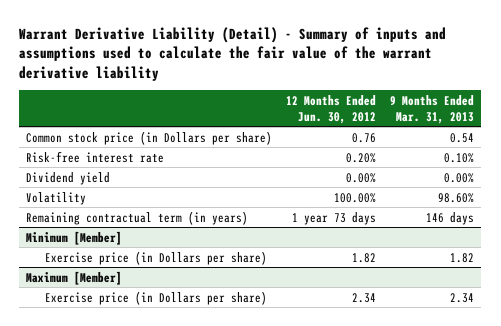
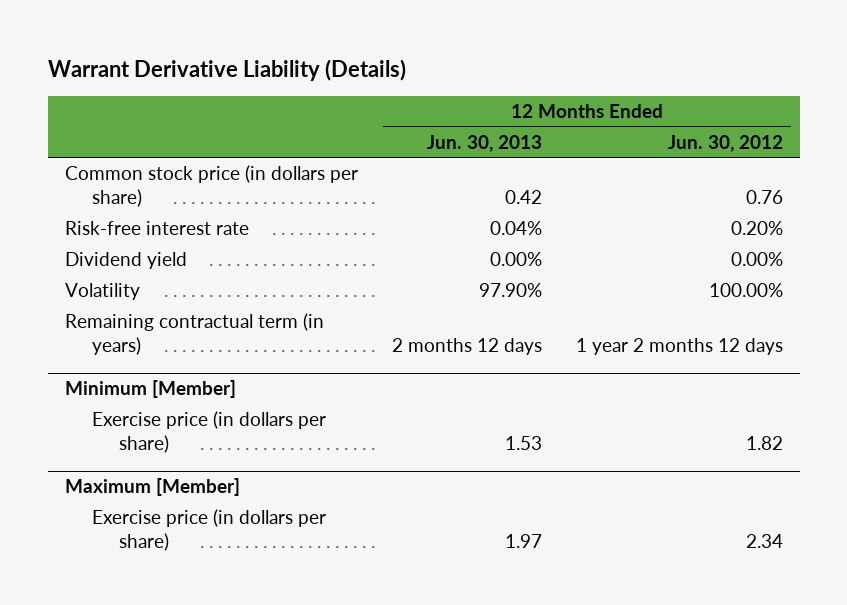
[19,26,447,81] Warrant Derivative Liability (Detail) - Summary of inputs and assumptions used to calculate the fair value of the warrant derivative liability -> [47,59,406,82] Warrant Derivative Liability (Details)
[390,94,475,124] 9 Months Ended Mar. 31, 2013 -> none
none -> [426,134,542,152] Jun. 30, 2013
[26,130,273,145] Common stock price (in Dollars per share) -> [64,165,358,208] Common stock price (in dollars per share)
[292,211,377,225] 1 year 73 days -> [575,338,783,356] 1 year 2 months 12 days
[45,250,268,265] Exercise price (in Dollars per share) -> [91,411,326,454] Exercise price (in dollars per share)
[45,290,268,305] Exercise price (in Dollars per share) -> [91,509,326,552] Exercise price (in dollars per share)

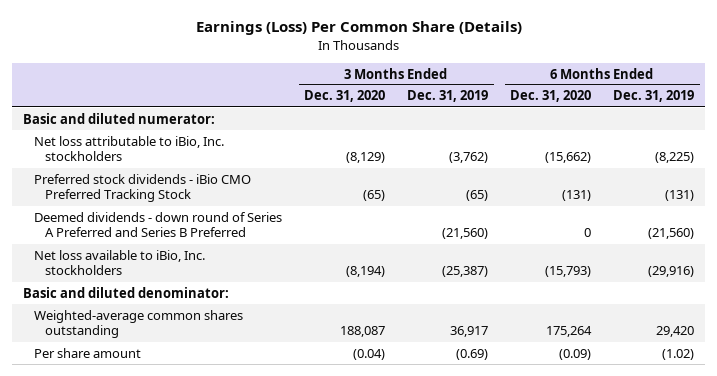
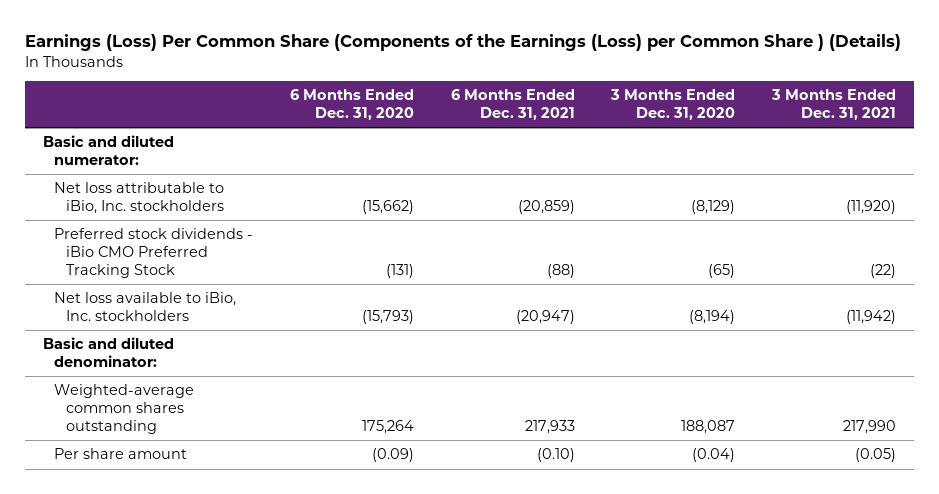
[195,21,522,36] Earnings (Loss) Per Common Share (Details) -> [24,34,901,52] Earnings (Loss) Per Common Share (Components of the Earnings (Loss) per Common Share ) (Details)
[407,90,489,103] Dec. 31, 2019 -> none
[613,90,695,103] Dec. 31, 2019 -> none
none -> [450,89,575,121] 6 Months Ended Dec. 31, 2021
none -> [770,89,896,121] 3 Months Ended Dec. 31, 2021
[34,211,283,238] Deemed dividends - down round of Series A Preferred and Series B Preferred -> none

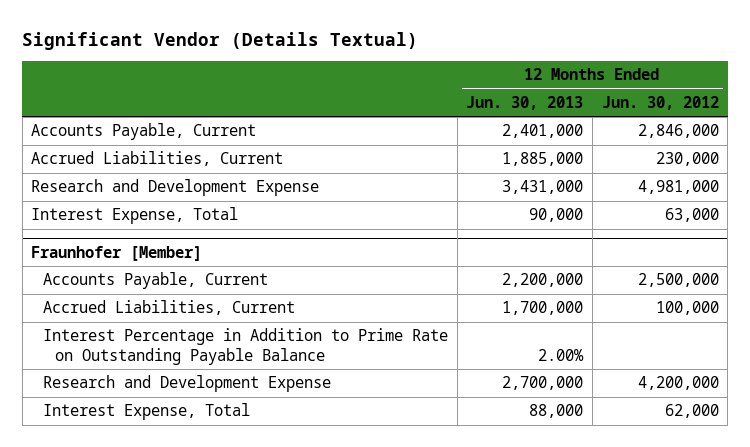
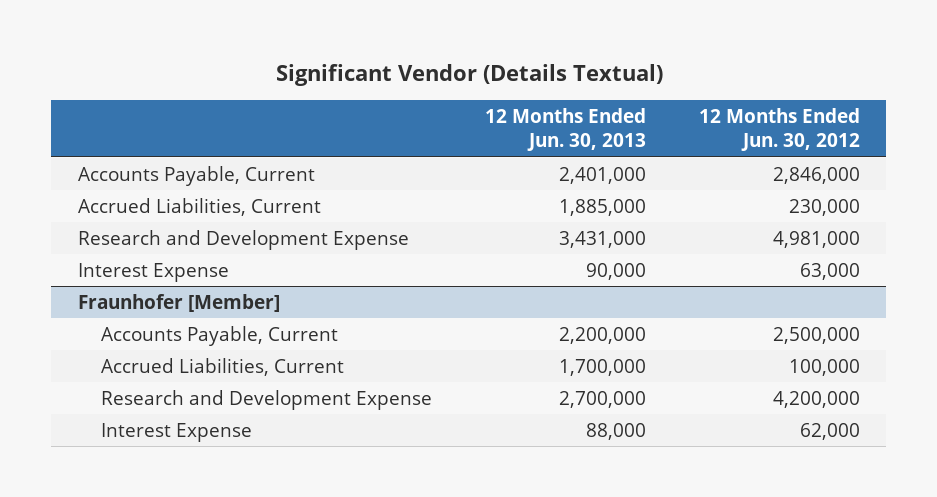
[31,207,239,225] Interest Expense, Total -> [77,262,229,282] Interest Expense
[43,328,449,366] Interest Percentage in Addition to Prime Rate on Outstanding Payable Balance -> none
[43,403,251,421] Interest Expense, Total -> [100,422,252,442] Interest Expense

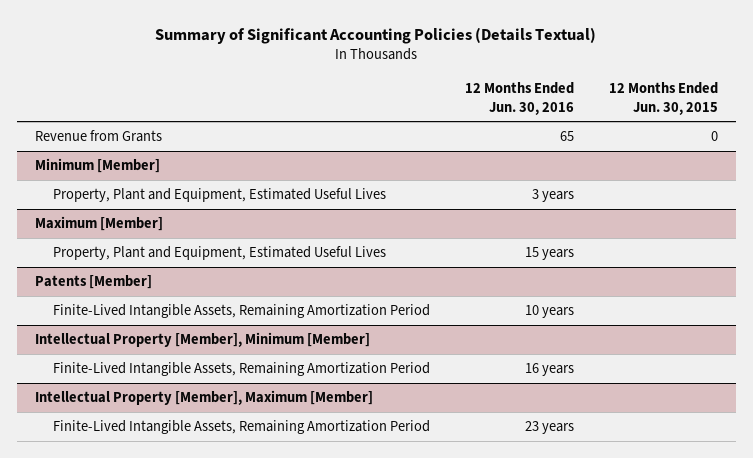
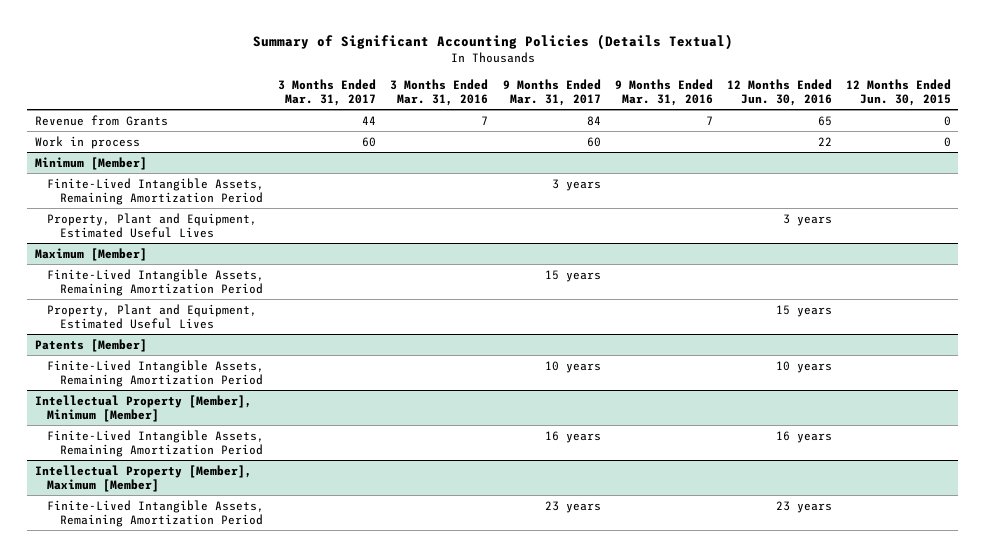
none -> [278,78,377,106] 3 Months Ended Mar. 31, 2017
none -> [390,78,489,106] 3 Months Ended Mar. 31, 2016
none -> [502,78,601,106] 9 Months Ended Mar. 31, 2017
none -> [614,78,713,106] 9 Months Ended Mar. 31, 2016
none -> [34,135,140,149] Work in process
none -> [47,177,265,205] Finite-Lived Intangible Assets, Remaining Amortization Period
none -> [47,268,265,296] Finite-Lived Intangible Assets, Remaining Amortization Period

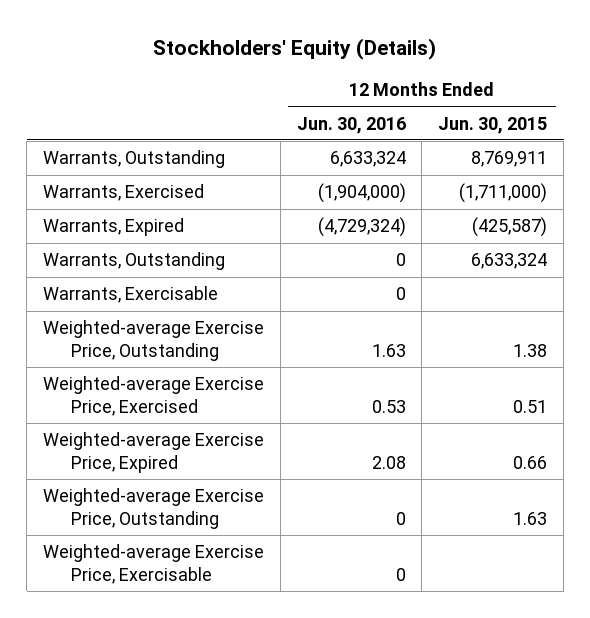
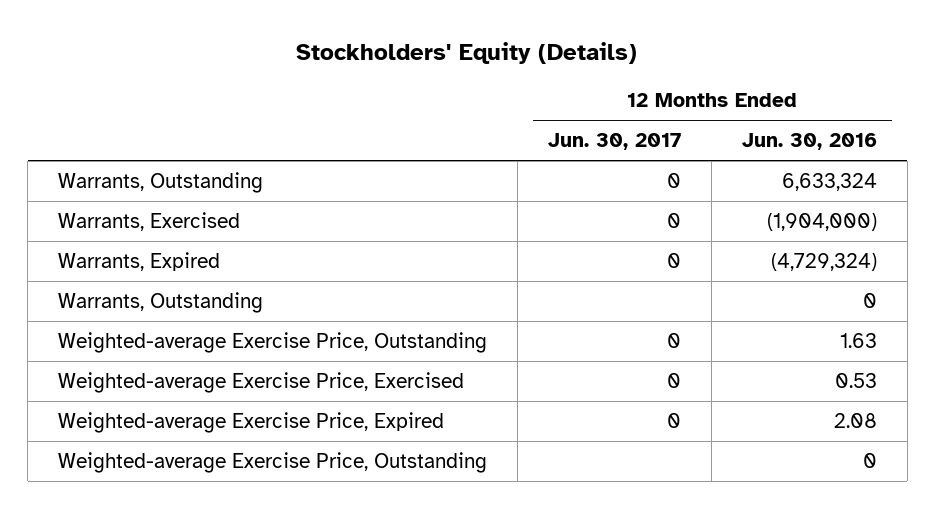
[438,116,548,134] Jun. 30, 2015 -> none
none -> [547,133,681,151] Jun. 30, 2017
[42,286,218,304] Warrants, Exercisable -> none
[42,544,264,584] Weighted-average Exercise Price, Exercisable -> none

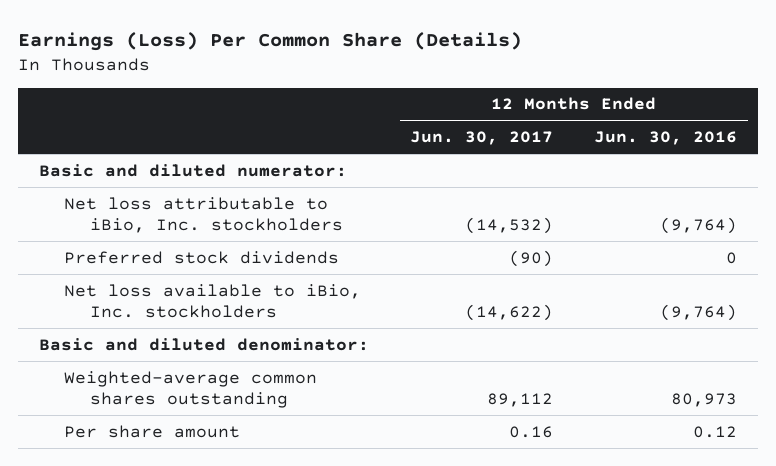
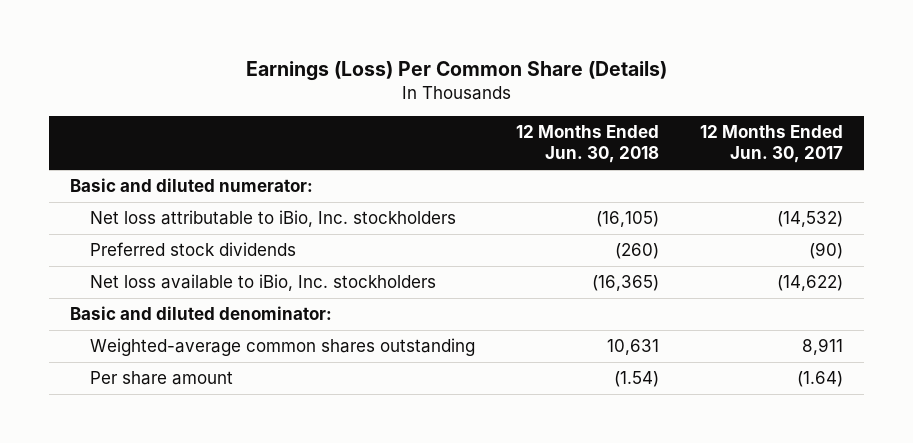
[594,131,738,146] Jun. 30, 2016 -> none
none -> [516,124,660,164] 12 Months Ended Jun. 30, 2018
[487,392,554,407] 89,112 -> [802,338,844,356] 8,911
[509,425,554,438] 0.16 -> [797,371,844,388] (1.64)

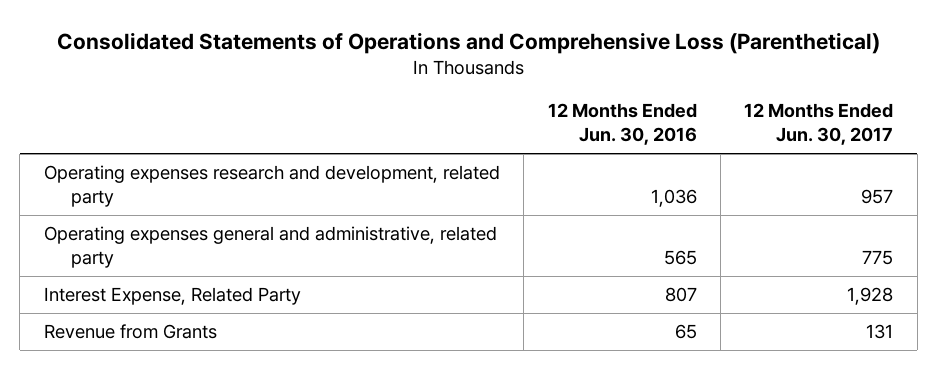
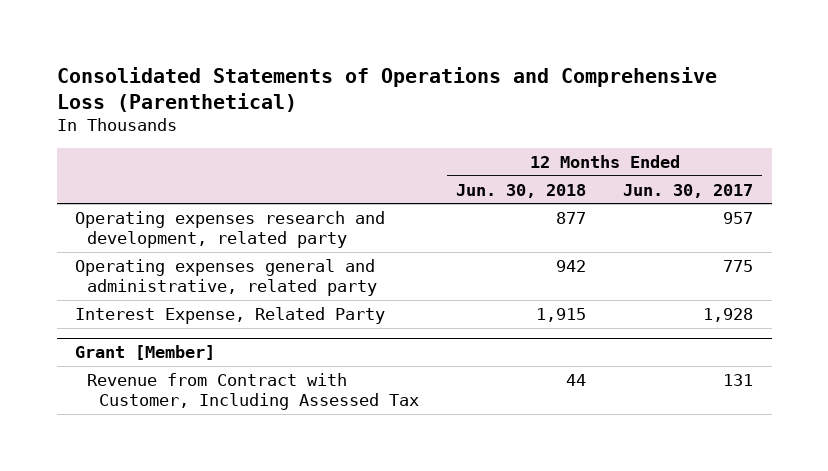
[547,103,697,146] 12 Months Ended Jun. 30, 2016 -> none
none -> [455,183,586,198] Jun. 30, 2018
none -> [75,345,216,361] Grant [Member]
[43,323,217,339] Revenue from Grants -> [87,372,419,411] Revenue from Contract with Customer, Including Assessed Tax

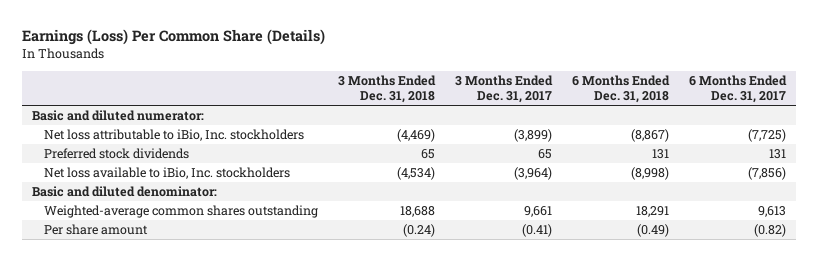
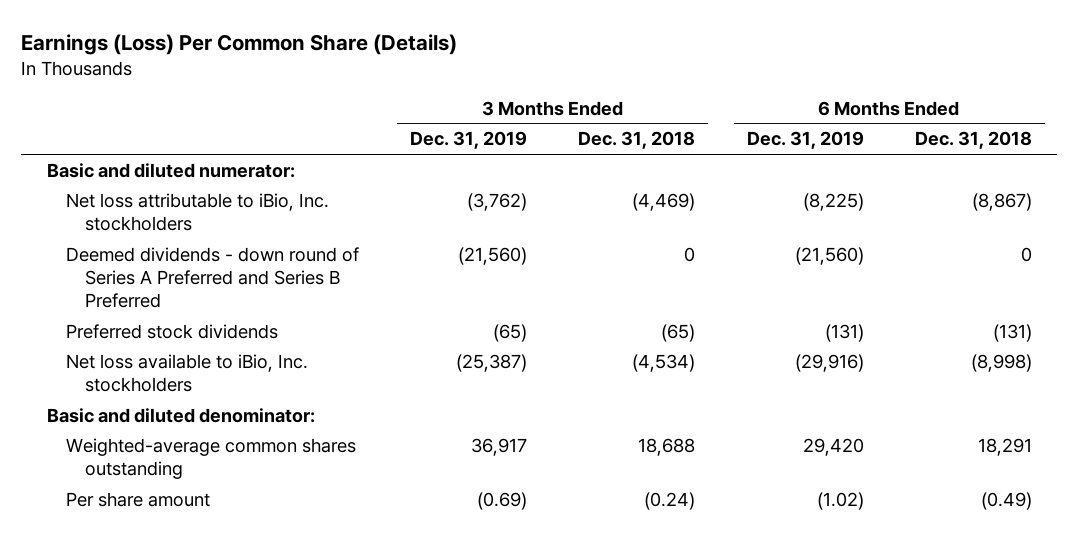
[455,74,554,104] 3 Months Ended Dec. 31, 2017 -> none
[688,74,787,104] 6 Months Ended Dec. 31, 2017 -> none
none -> [410,131,528,150] Dec. 31, 2019
none -> [746,131,864,150] Dec. 31, 2019
none -> [65,246,359,309] Deemed dividends - down round of Series A Preferred and Series B Preferred
[421,149,436,160] 65 -> [661,323,696,342] (65)
[651,149,669,160] 131 -> [992,323,1032,342] (131)

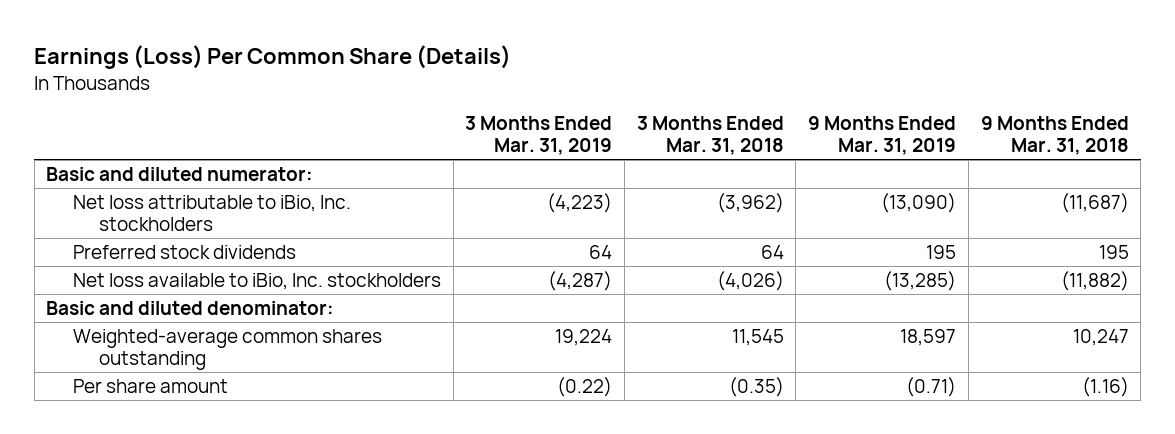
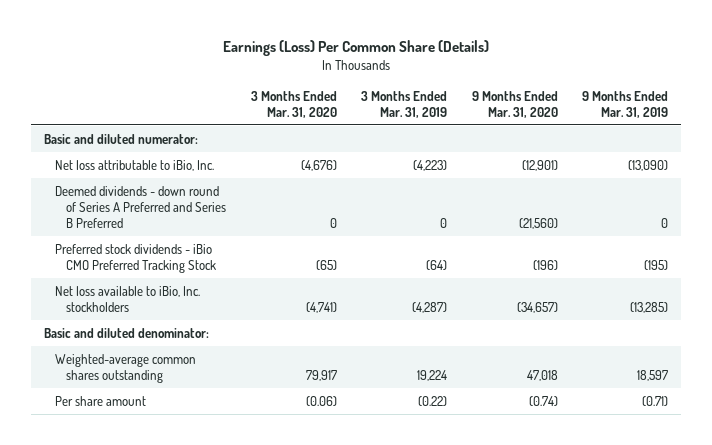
[636,115,784,156] 3 Months Ended Mar. 31, 2018 -> none
[980,115,1129,156] 9 Months Ended Mar. 31, 2018 -> none
none -> [250,90,337,118] 3 Months Ended Mar. 31, 2020
none -> [471,90,558,118] 9 Months Ended Mar. 31, 2020
[72,194,351,232] Net loss attributable to iBio, Inc. stockholders -> [54,159,214,171] Net loss attributable to iBio, Inc.
none -> [54,185,227,228] Deemed dividends - down round of Series A Preferred and Series B Preferred
[72,244,296,259] Preferred stock dividends -> [54,243,217,273] Preferred stock dividends - iBio CMO Preferred Tracking Stock
[589,244,613,259] 64 -> [426,259,448,270] (64)
[926,244,957,259] 195 -> [644,259,669,270] (195)

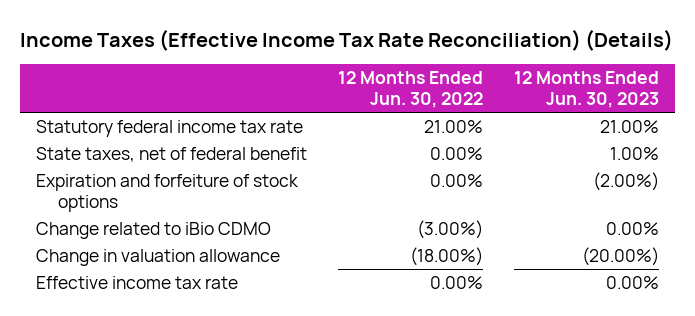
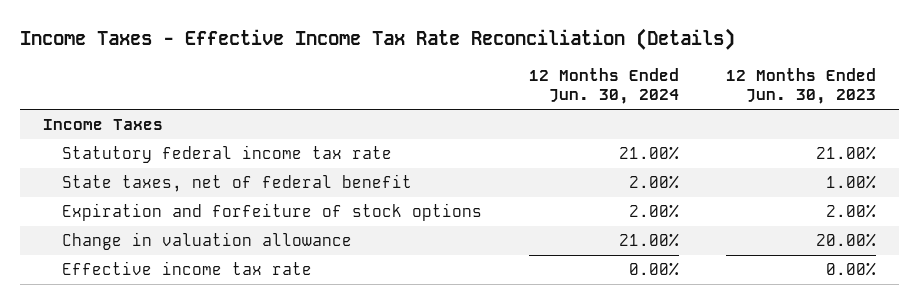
[20,29,674,52] Income Taxes (Effective Income Tax Rate Reconciliation) (Details) -> [20,27,736,50] Income Taxes - Effective Income Tax Rate Reconciliation (Details)
[337,71,483,109] 12 Months Ended Jun. 30, 2022 -> none
none -> [528,67,679,105] 12 Months Ended Jun. 30, 2024
none -> [43,119,164,131] Income Taxes
[35,221,271,239] Change related to iBio CDMO -> none
[592,171,659,191] (2.00%) -> [825,204,876,219] 2.00%
[581,246,659,266] (20.00%) -> [815,233,876,248] 20.00%

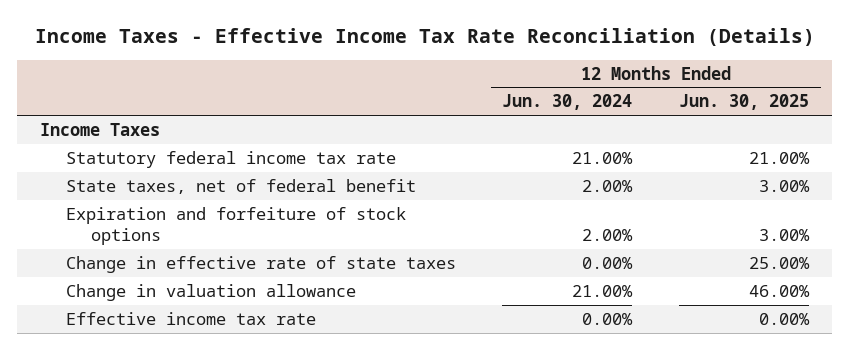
[725,67,876,105] 12 Months Ended Jun. 30, 2023 -> none
none -> [679,94,810,111] Jun. 30, 2025
none -> [65,255,456,273] Change in effective rate of state taxes

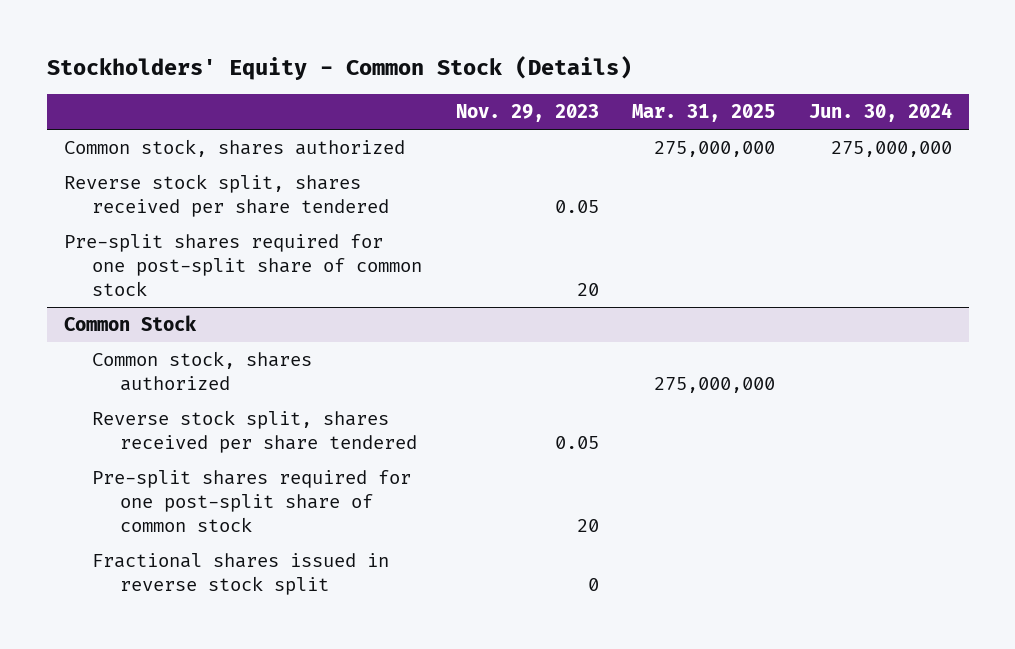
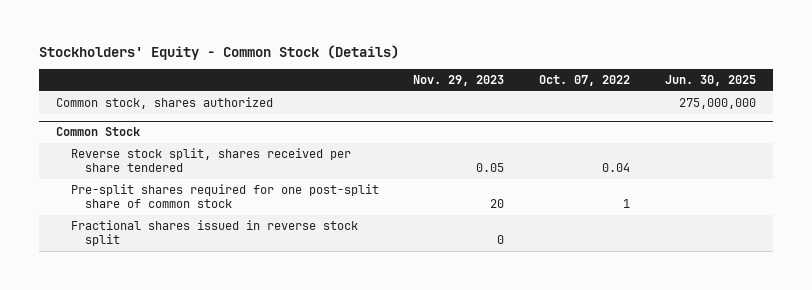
[632,104,776,123] Mar. 31, 2025 -> none
[808,103,952,123] Jun. 30, 2024 -> none
none -> [538,74,630,86] Oct. 07, 2022
none -> [664,74,756,86] Jun. 30, 2025
[63,174,389,217] Reverse stock split, shares received per share tendered -> none
[63,234,422,296] Pre-split shares required for one post-split share of common stock -> none
[91,351,312,391] Common stock, shares authorized -> none

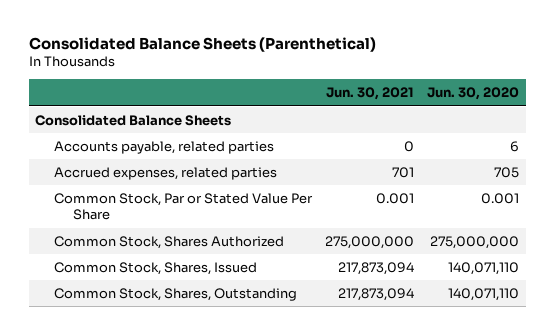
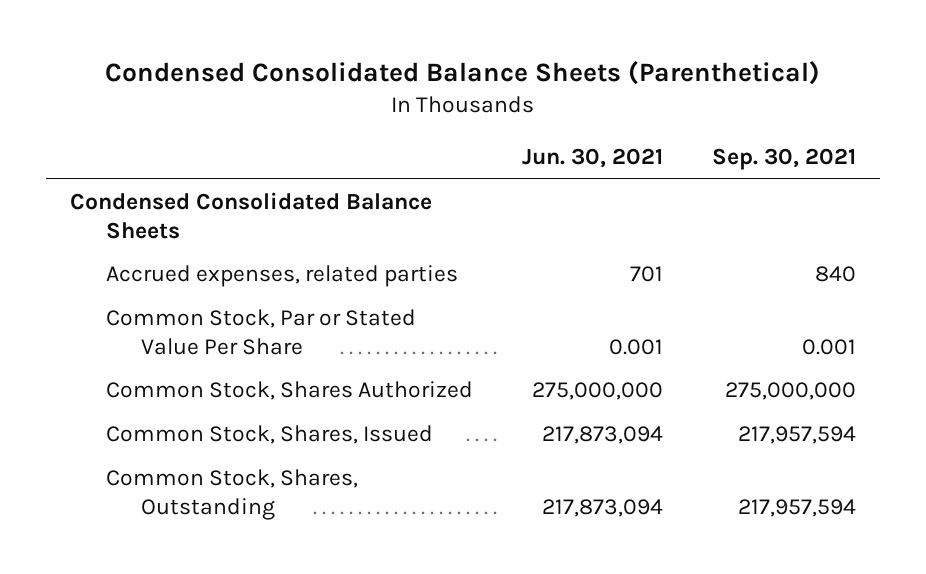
[28,36,376,52] Consolidated Balance Sheets (Parenthetical) -> [104,61,820,86] Condensed Consolidated Balance Sheets (Parenthetical)
[427,87,520,101] Jun. 30, 2020 -> none
none -> [711,148,856,171] Sep. 30, 2021
[54,140,275,154] Accounts payable, related parties -> none
[35,114,232,126] Consolidated Balance Sheets -> [70,191,433,239] Condensed Consolidated Balance Sheets

